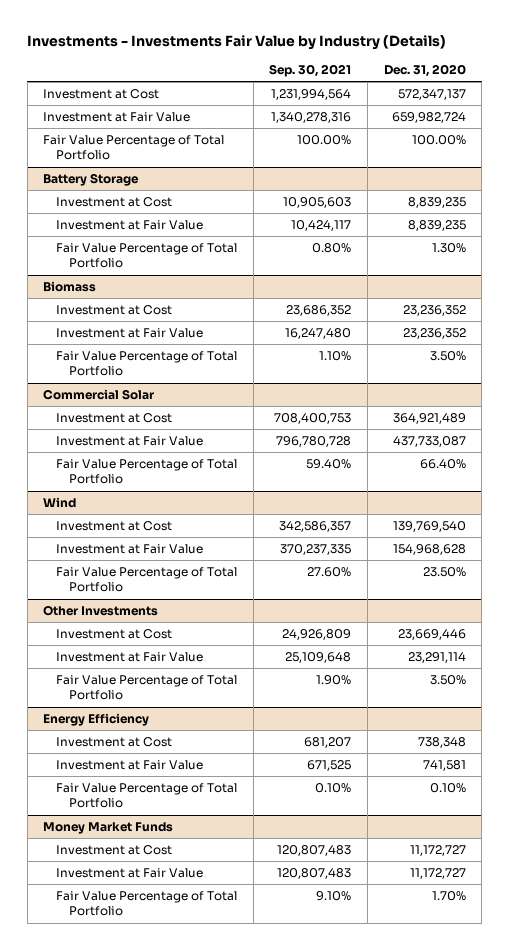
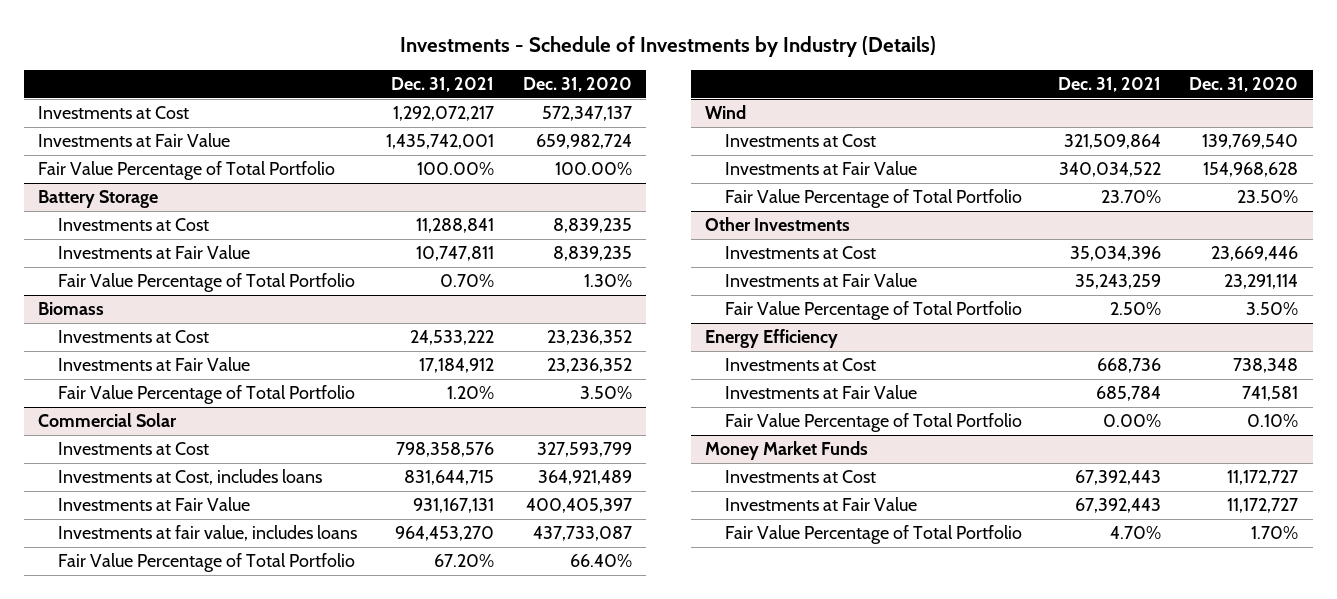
[27,34,447,50] Investments - Investments Fair Value by Industry (Details) -> [400,35,937,57] Investments - Schedule of Investments by Industry (Details)
[269,63,352,77] Sep. 30, 2021 -> none
none -> [391,76,495,92] Dec. 31, 2021
[43,88,160,99] Investment at Cost -> [38,106,190,120] Investments at Cost
[43,111,191,122] Investment at Fair Value -> [38,133,231,148] Investments at Fair Value
[55,196,172,207] Investment at Cost -> [58,218,210,232] Investments at Cost
[55,219,203,230] Investment at Fair Value -> [58,245,251,260] Investments at Fair Value
[55,304,172,315] Investment at Cost -> [58,330,210,344] Investments at Cost
[55,327,203,338] Investment at Fair Value -> [58,357,251,372] Investments at Fair Value
[55,412,172,423] Investment at Cost -> [58,442,210,456] Investments at Cost
[392,412,466,424] 364,921,489 -> [536,442,632,458] 327,593,799
none -> [58,469,323,486] Investments at Cost, includes loans
[55,435,203,446] Investment at Fair Value -> [58,497,251,512] Investments at Fair Value
[392,435,466,447] 437,733,087 -> [525,498,632,514] 400,405,397
none -> [58,525,358,542] Investments at fair value, includes loans
[55,520,172,531] Investment at Cost -> [724,134,876,148] Investments at Cost
[55,543,203,554] Investment at Fair Value -> [724,161,917,176] Investments at Fair Value
[55,628,172,639] Investment at Cost -> [724,246,876,260] Investments at Cost
[55,651,203,662] Investment at Fair Value -> [724,273,917,288] Investments at Fair Value
[55,736,172,747] Investment at Cost -> [724,358,876,372] Investments at Cost
[55,759,203,770] Investment at Fair Value -> [724,385,917,400] Investments at Fair Value
[55,844,172,855] Investment at Cost -> [724,470,876,484] Investments at Cost
[55,867,203,878] Investment at Fair Value -> [724,497,917,512] Investments at Fair Value

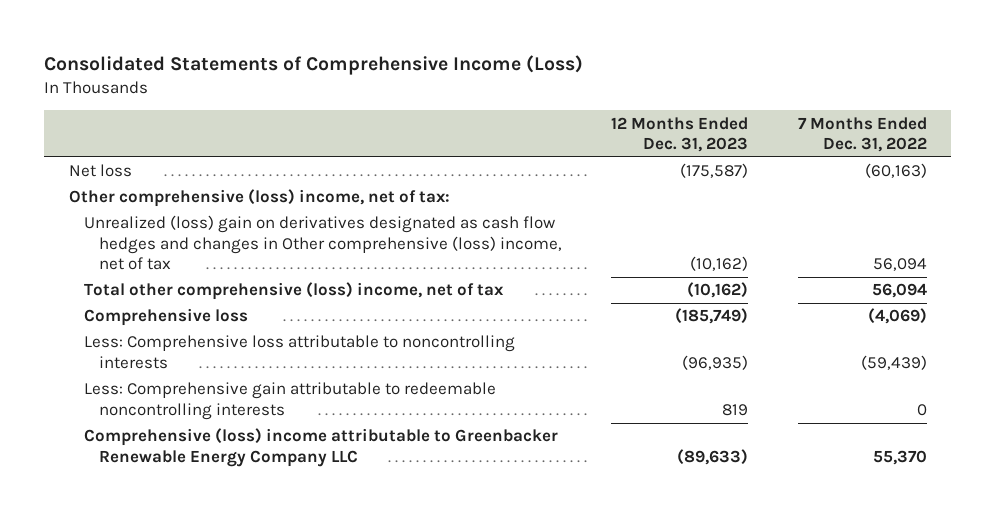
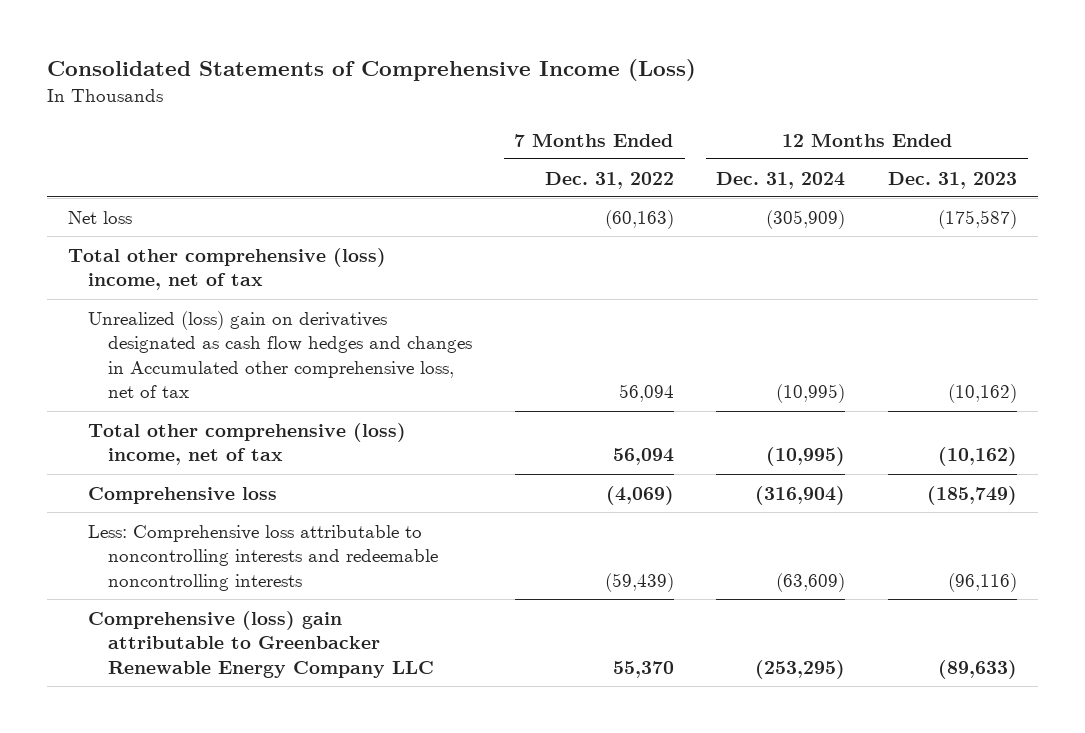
none -> [716,171,846,189] Dec. 31, 2024
[68,189,450,208] Other comprehensive (loss) income, net of tax: -> [68,247,387,291] Total other comprehensive (loss) income, net of tax
[83,215,563,271] Unrealized (loss) gain on derivatives designated as cash flow hedges and changes in Other comprehensive (loss) income, net of tax -> [88,310,473,399] Unrealized (loss) gain on derivatives designated as cash flow hedges and changes in Accumulated other comprehensive loss, net of tax
[83,382,496,420] Less: Comprehensive gain attributable to redeemable noncontrolling interests -> none
[83,335,515,369] Less: Comprehensive loss attributable to noncontrolling interests -> [88,524,439,591] Less: Comprehensive loss attributable to noncontrolling interests and redeemable noncontrolling interests
[682,354,749,370] (96,935) -> [947,572,1017,592] (96,116)
[83,428,558,467] Comprehensive (loss) income attributable to Greenbacker Renewable Energy Company LLC -> [88,610,435,678] Comprehensive (loss) gain attributable to Greenbacker Renewable Energy Company LLC

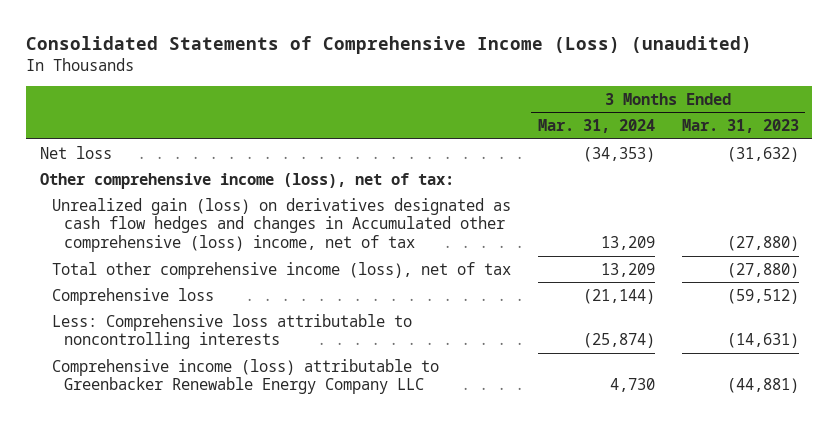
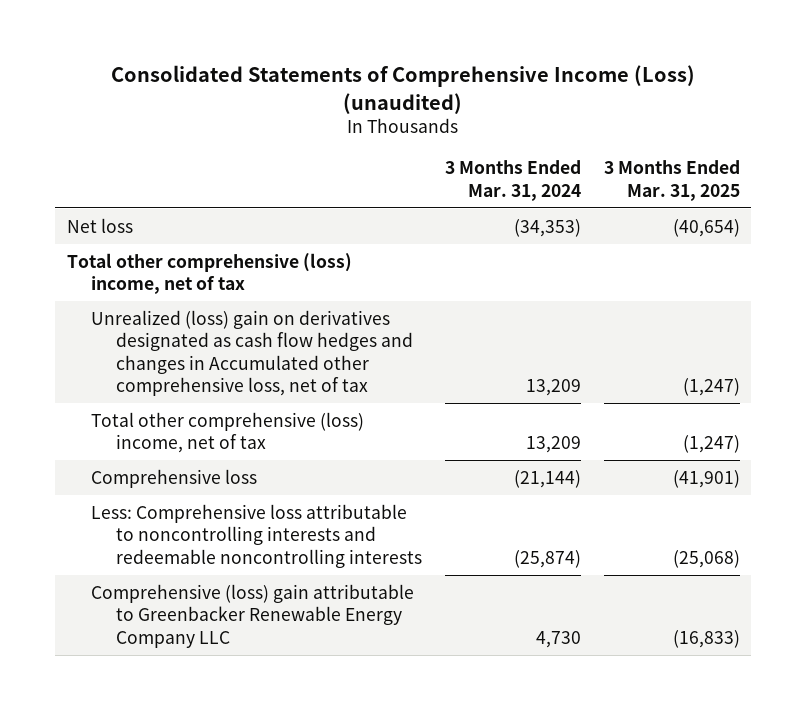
[681,118,799,133] Mar. 31, 2023 -> none
none -> [603,160,740,201] 3 Months Ended Mar. 31, 2025
[39,172,454,189] Other comprehensive income (loss), net of tax: -> [66,252,352,295] Total other comprehensive (loss) income, net of tax
[51,197,511,252] Unrealized gain (loss) on derivatives designated as cash flow hedges and changes in Accumulated other comprehensive (loss) income, net of tax -> [91,309,414,396] Unrealized (loss) gain on derivatives designated as cash flow hedges and changes in Accumulated other comprehensive loss, net of tax
[51,261,511,279] Total other comprehensive income (loss), net of tax -> [91,411,365,454] Total other comprehensive (loss) income, net of tax
[51,313,412,350] Less: Comprehensive loss attributable to noncontrolling interests -> [91,503,423,568] Less: Comprehensive loss attributable to noncontrolling interests and redeemable noncontrolling interests
[51,358,439,395] Comprehensive income (loss) attributable to Greenbacker Renewable Energy Company LLC -> [91,583,415,648] Comprehensive (loss) gain attributable to Greenbacker Renewable Energy Company LLC

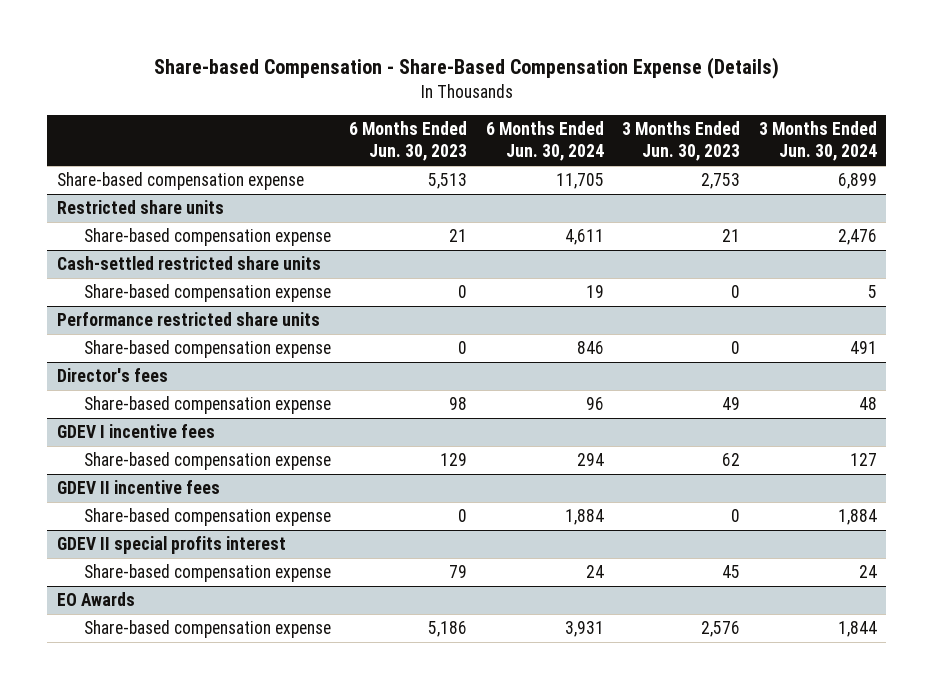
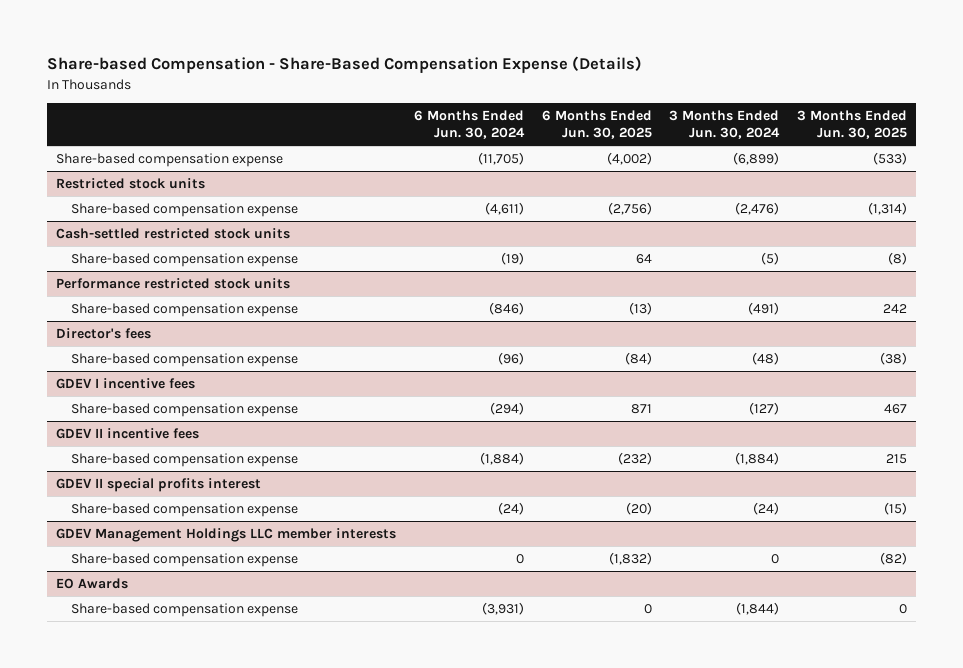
[349,121,468,162] 6 Months Ended Jun. 30, 2023 -> none
[622,121,741,162] 3 Months Ended Jun. 30, 2023 -> none
none -> [541,109,652,139] 6 Months Ended Jun. 30, 2025
none -> [797,109,908,139] 3 Months Ended Jun. 30, 2025
[555,172,604,189] 11,705 -> [477,152,524,166] (11,705)
[837,172,877,189] 6,899 -> [733,152,780,166] (6,899)
[56,199,224,214] Restricted share units -> [56,178,206,190] Restricted stock units
[564,228,604,245] 4,611 -> [484,202,524,216] (4,611)
[837,228,877,245] 2,476 -> [735,202,780,216] (2,476)
[56,255,321,270] Cash-settled restricted share units -> [56,228,291,240] Cash-settled restricted stock units
[585,284,604,298] 19 -> [500,252,524,266] (19)
[867,284,877,298] 5 -> [761,252,780,266] (5)
[56,311,320,326] Performance restricted share units -> [56,278,291,290] Performance restricted stock units
[576,340,604,354] 846 -> [488,302,524,316] (846)
[849,340,877,354] 491 -> [748,302,780,316] (491)
[585,396,604,410] 96 -> [497,352,524,366] (96)
[858,396,877,410] 48 -> [752,352,780,366] (48)
[576,452,604,466] 294 -> [489,402,524,416] (294)
[849,452,877,466] 127 -> [749,402,780,416] (127)
[564,508,604,525] 1,884 -> [479,452,524,466] (1,884)
[837,508,877,525] 1,884 -> [735,452,780,466] (1,884)
[585,564,604,578] 24 -> [497,502,524,516] (24)
[858,564,877,578] 24 -> [753,502,780,516] (24)
none -> [56,528,397,543] GDEV Management Holdings LLC member interests
none -> [71,553,299,568] Share-based compensation expense
[564,620,604,637] 3,931 -> [481,602,524,616] (3,931)
[837,620,877,637] 1,844 -> [736,602,780,616] (1,844)

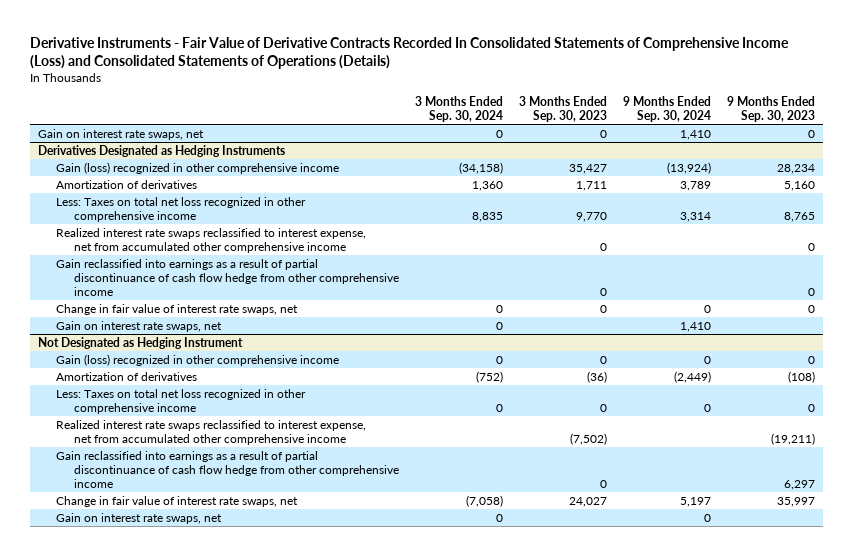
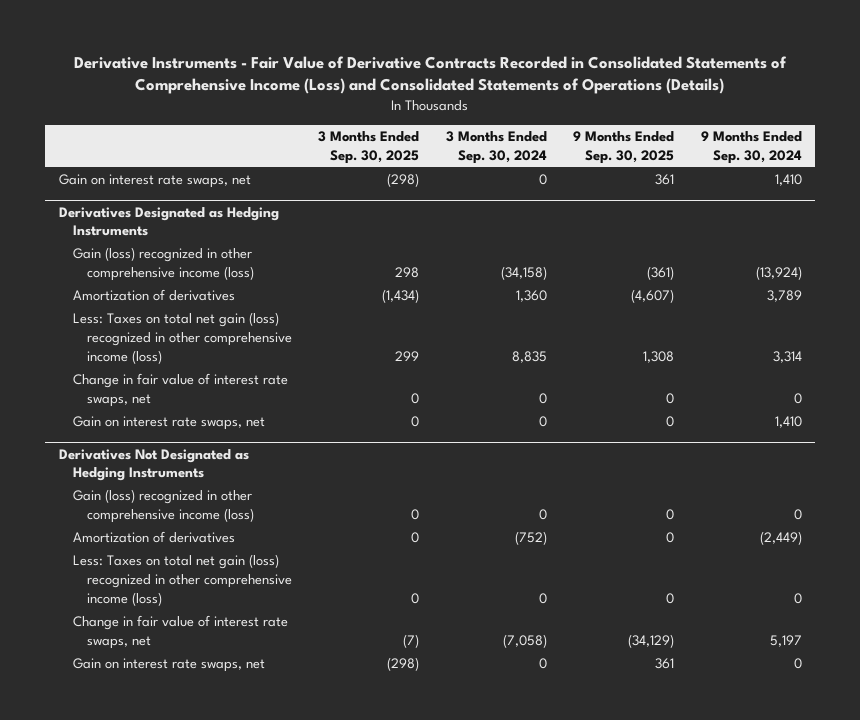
[30,37,790,70] Derivative Instruments - Fair Value of Derivative Contracts Recorded In Consolidated Statements of Comprehensive Income (Loss) and Consolidated Statements of Operations (Details) -> [74,55,788,95] Derivative Instruments - Fair Value of Derivative Contracts Recorded in Consolidated Statements of Comprehensive Income (Loss) and Consolidated Statements of Operations (Details)
[518,95,607,122] 3 Months Ended Sep. 30, 2023 -> none
[726,95,815,122] 9 Months Ended Sep. 30, 2023 -> none
none -> [318,131,420,164] 3 Months Ended Sep. 30, 2025
none -> [573,131,675,164] 9 Months Ended Sep. 30, 2025
[56,161,340,174] Gain (loss) recognized in other comprehensive income -> [72,247,254,282] Gain (loss) recognized in other comprehensive income (loss)
[56,227,367,253] Realized interest rate swaps reclassified to interest expense, net from accumulated other comprehensive income -> none
[56,258,400,296] Gain reclassified into earnings as a result of partial discontinuance of cash flow hedge from other comprehensive income -> none
[56,196,307,222] Less: Taxes on total net loss recognized in other comprehensive income -> [72,312,292,364] Less: Taxes on total net gain (loss) recognized in other comprehensive income (loss)
[38,336,244,349] Not Designated as Hedging Instrument -> [58,448,249,482] Derivatives Not Designated as Hedging Instruments
[56,353,340,366] Gain (loss) recognized in other comprehensive income -> [72,489,254,524] Gain (loss) recognized in other comprehensive income (loss)
[56,419,367,445] Realized interest rate swaps reclassified to interest expense, net from accumulated other comprehensive income -> none
[56,450,400,488] Gain reclassified into earnings as a result of partial discontinuance of cash flow hedge from other comprehensive income -> none
[56,388,307,414] Less: Taxes on total net loss recognized in other comprehensive income -> [72,554,292,606] Less: Taxes on total net gain (loss) recognized in other comprehensive income (loss)

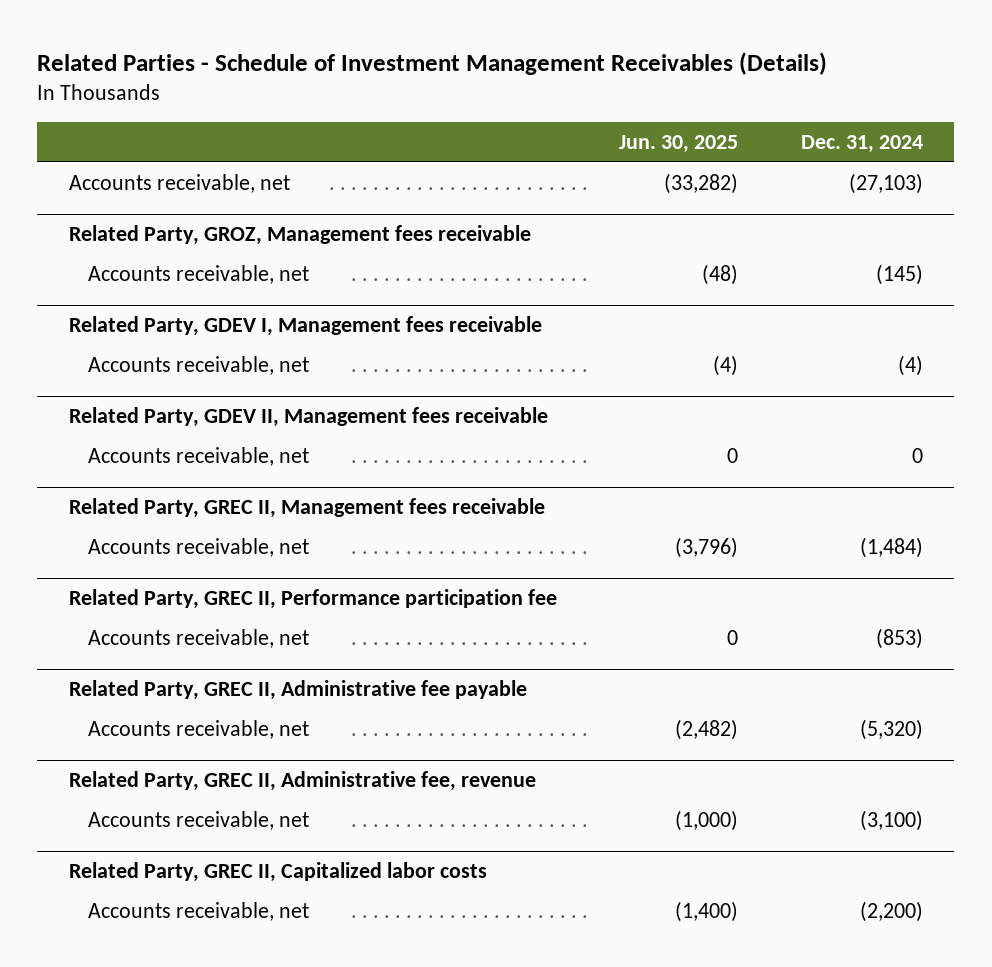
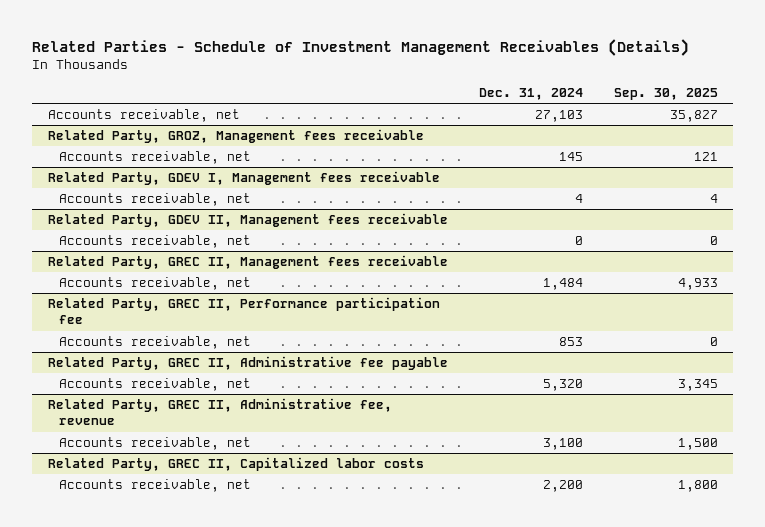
[619,134,739,153] Jun. 30, 2025 -> none
none -> [613,88,718,101] Sep. 30, 2025
[848,172,923,194] (27,103) -> [534,110,583,123] 27,103
[875,263,923,285] (145) -> [558,152,583,162] 145
[897,354,923,376] (4) -> [574,194,583,204] 4
[859,536,923,558] (1,484) -> [542,278,583,291] 1,484
[875,627,923,649] (853) -> [558,337,583,347] 853
[859,718,923,740] (5,320) -> [542,379,583,392] 5,320
[859,809,923,831] (3,100) -> [542,438,583,451] 3,100
[859,900,923,922] (2,200) -> [542,480,583,493] 2,200

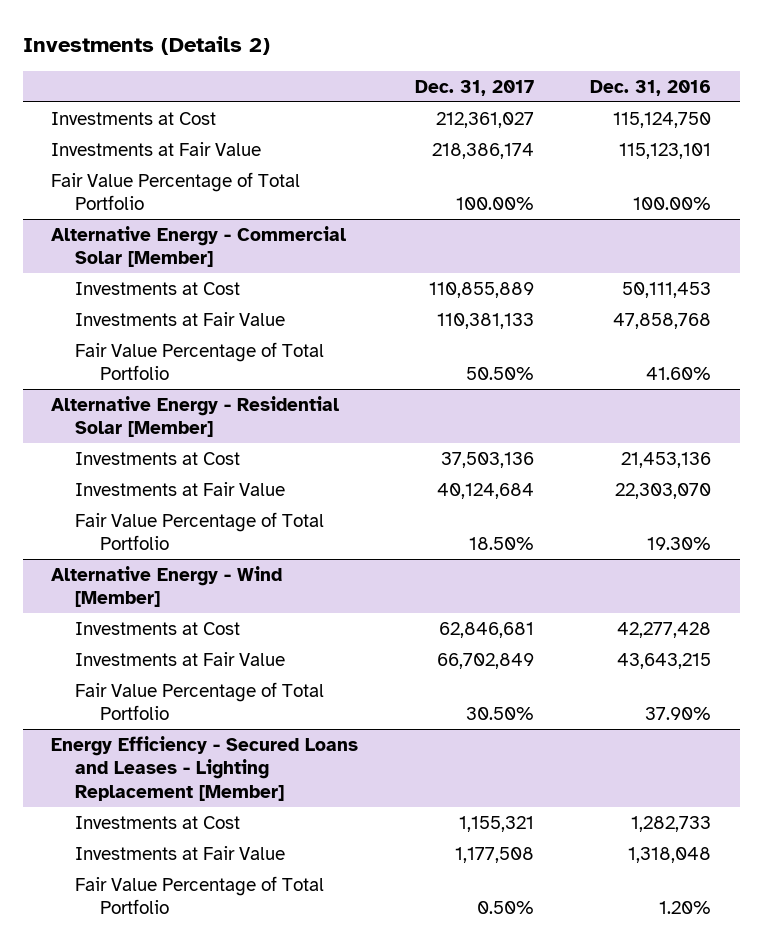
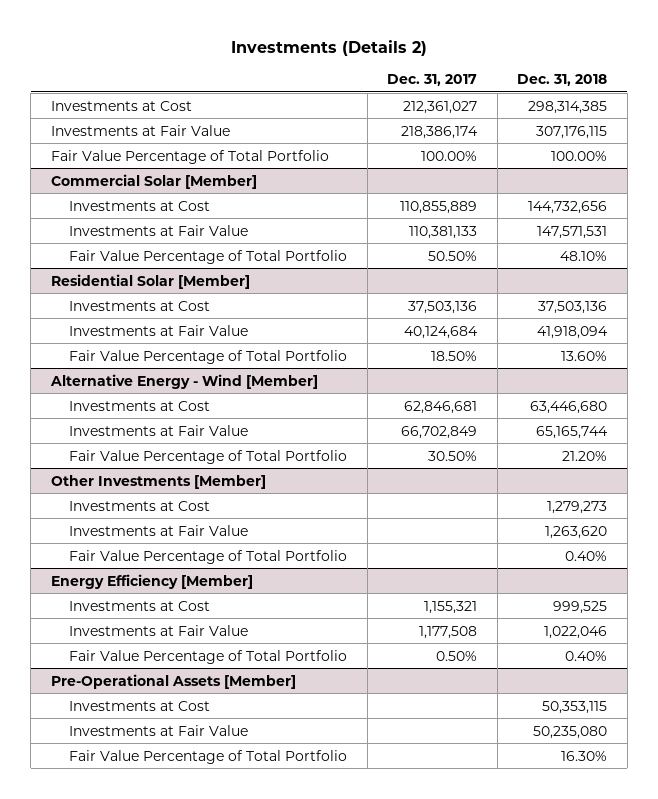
[590,79,712,96] Dec. 31, 2016 -> none
none -> [517,74,608,87] Dec. 31, 2018
[50,225,346,268] Alternative Energy - Commercial Solar [Member] -> [50,173,257,189] Commercial Solar [Member]
[50,395,339,438] Alternative Energy - Residential Solar [Member] -> [50,273,250,289] Residential Solar [Member]
none -> [50,474,266,489] Other Investments [Member]
none -> [69,500,211,511] Investments at Cost
none -> [69,524,249,536] Investments at Fair Value
none -> [69,549,348,564] Fair Value Percentage of Total Portfolio
[50,735,358,801] Energy Efficiency - Secured Loans and Leases - Lighting Replacement [Member] -> [50,573,253,589] Energy Efficiency [Member]
none -> [50,673,296,689] Pre-Operational Assets [Member]
none -> [69,700,211,711] Investments at Cost
none -> [69,724,249,736] Investments at Fair Value
none -> [69,749,348,764] Fair Value Percentage of Total Portfolio

